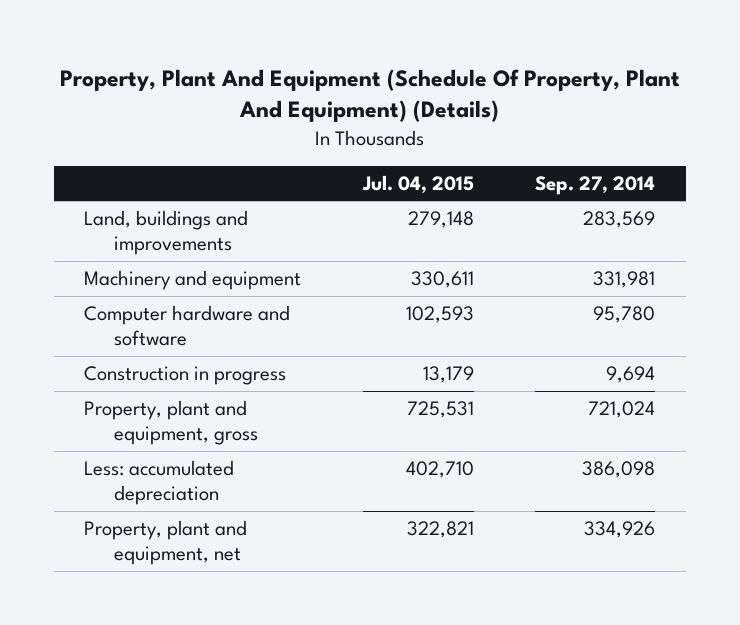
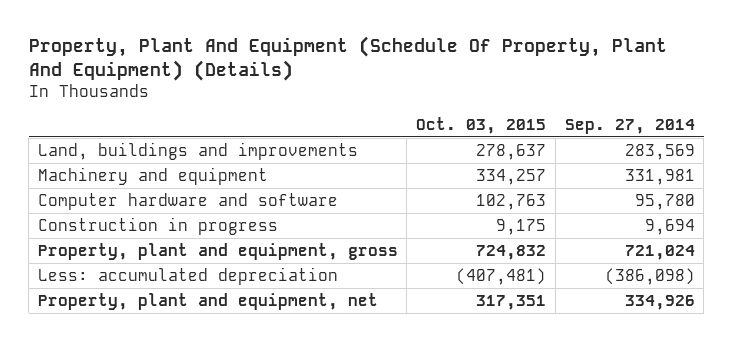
[361,174,474,194] Jul. 04, 2015 -> none
none -> [416,116,547,134] Oct. 03, 2015
[582,461,656,479] 386,098 -> [604,267,695,285] (386,098)

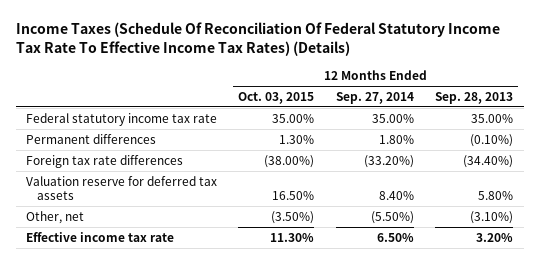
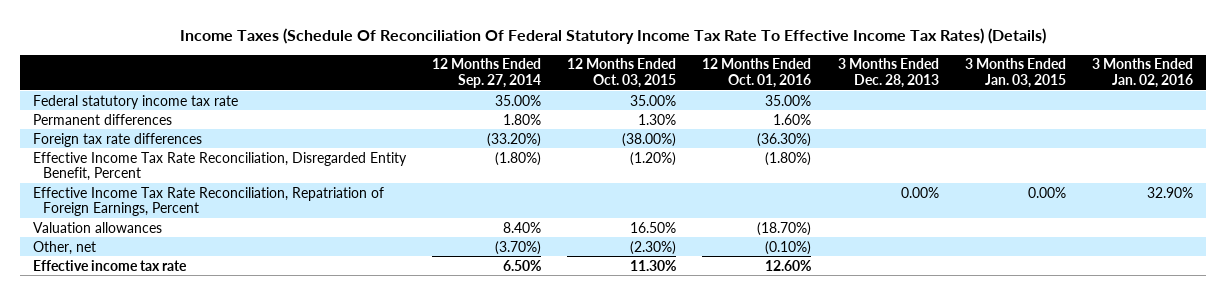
[434,92,513,105] Sep. 28, 2013 -> none
none -> [702,58,812,88] 12 Months Ended Oct. 01, 2016
none -> [837,58,939,88] 3 Months Ended Dec. 28, 2013
none -> [964,58,1066,88] 3 Months Ended Jan. 03, 2015
none -> [1092,58,1194,88] 3 Months Ended Jan. 02, 2016
none -> [32,151,407,182] Effective Income Tax Rate Reconciliation, Disregarded Entity Benefit, Percent
none -> [32,186,384,217] Effective Income Tax Rate Reconciliation, Repatriation of Foreign Earnings, Percent
[26,175,218,201] Valuation reserve for deferred tax assets -> [32,221,162,233] Valuation allowances
[271,210,315,224] (3.50%) -> [630,240,677,255] (2.30%)
[370,210,414,224] (5.50%) -> [495,240,542,255] (3.70%)

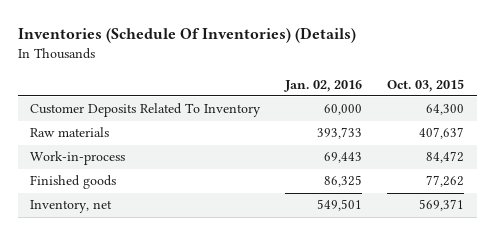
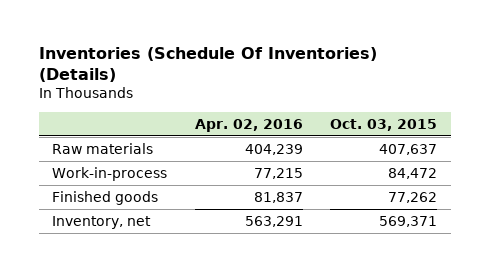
[284,79,363,92] Jan. 02, 2016 -> none
none -> [194,118,303,132] Apr. 02, 2016
[30,103,262,118] Customer Deposits Related To Inventory -> none

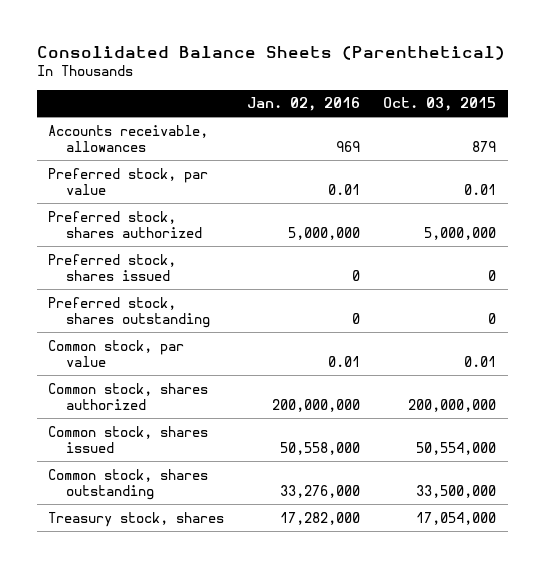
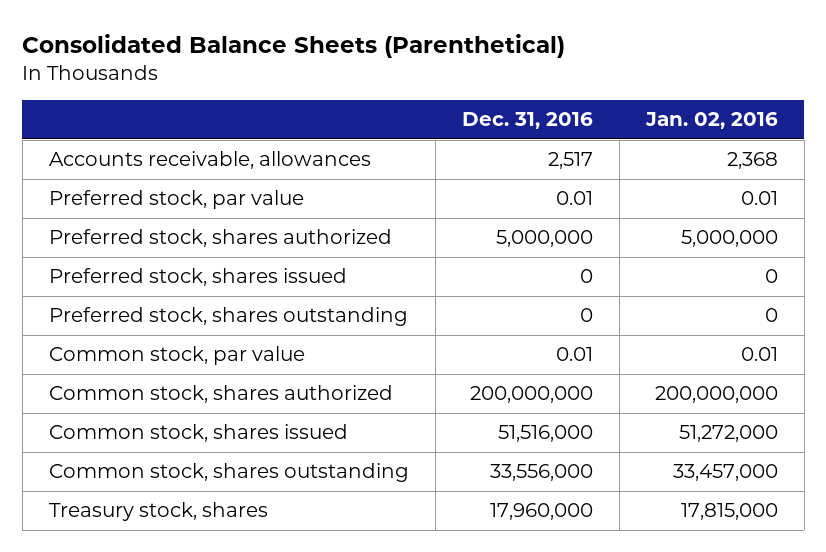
[383,97,497,112] Oct. 03, 2015 -> none
none -> [461,112,593,130] Dec. 31, 2016
[336,141,361,153] 969 -> [726,152,778,170] 2,368
[280,442,361,456] 50,558,000 -> [678,425,778,443] 51,272,000
[280,485,361,499] 33,276,000 -> [672,464,778,482] 33,457,000
[280,511,361,525] 17,282,000 -> [680,503,778,521] 17,815,000

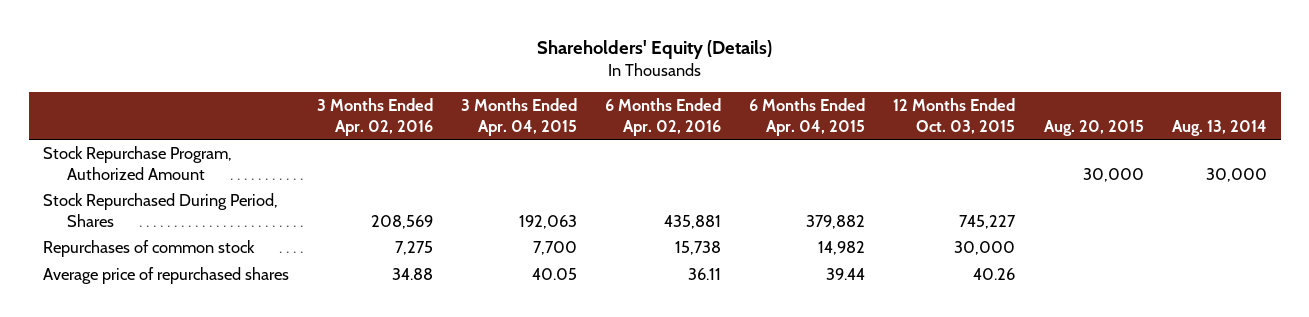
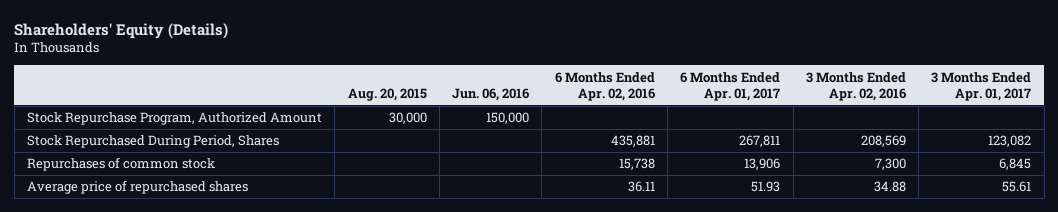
[460,97,577,136] 3 Months Ended Apr. 04, 2015 -> none
[749,97,866,136] 6 Months Ended Apr. 04, 2015 -> none
[893,97,1016,134] 12 Months Ended Oct. 03, 2015 -> none
[1171,119,1267,136] Aug. 13, 2014 -> none
none -> [452,87,530,101] Jun. 06, 2016
none -> [680,71,781,101] 6 Months Ended Apr. 01, 2017
none -> [931,71,1032,101] 3 Months Ended Apr. 01, 2017
[394,240,433,255] 7,275 -> [874,158,906,171] 7,300

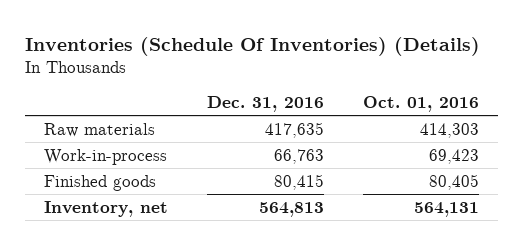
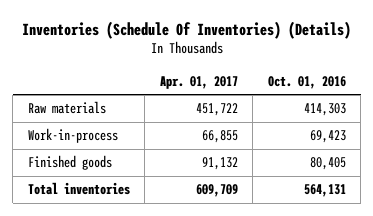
[207,96,325,113] Dec. 31, 2016 -> none
none -> [159,75,238,89] Apr. 01, 2017
[44,200,169,217] Inventory, net -> [27,182,130,196] Total inventories

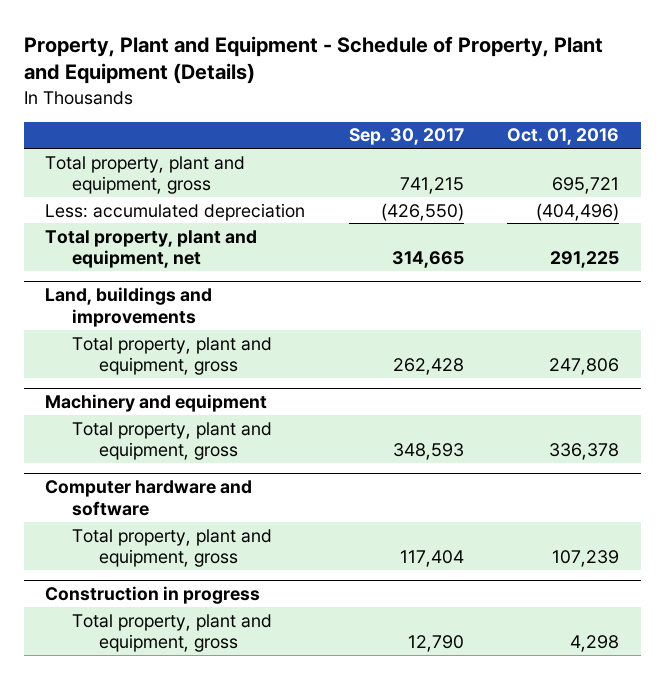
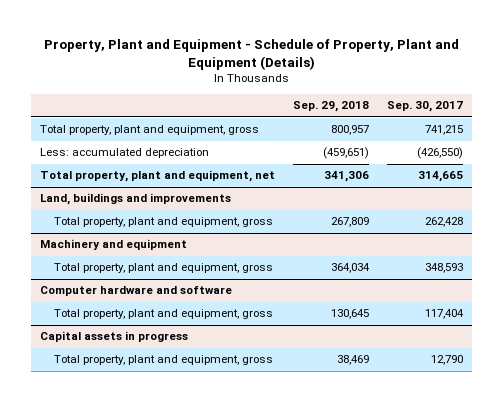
[507,128,620,146] Oct. 01, 2016 -> none
none -> [293,101,370,113] Sep. 29, 2018
[45,586,261,605] Construction in progress -> [40,331,189,343] Capital assets in progress

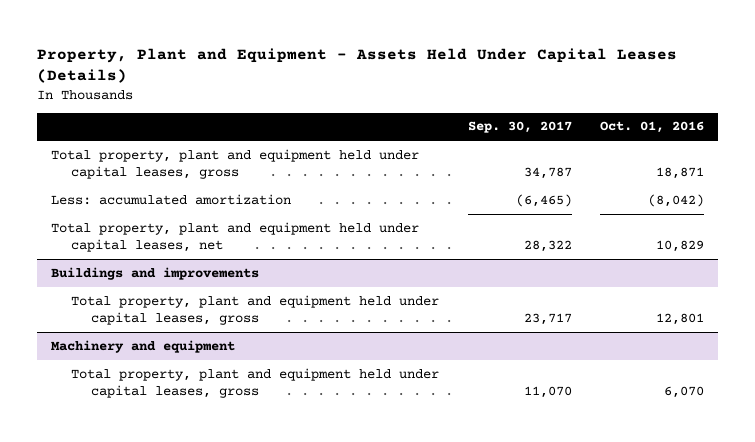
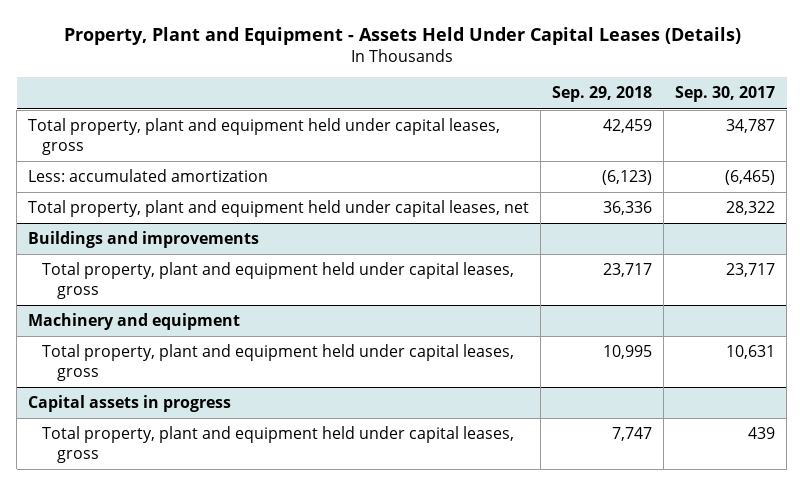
[599,121,704,134] Oct. 01, 2016 -> none
none -> [552,86,653,103] Sep. 29, 2018
[523,386,572,399] 11,070 -> [726,345,776,360] 10,631
none -> [28,395,232,413] Capital assets in progress
none -> [42,426,515,463] Total property, plant and equipment held under capital leases, gross

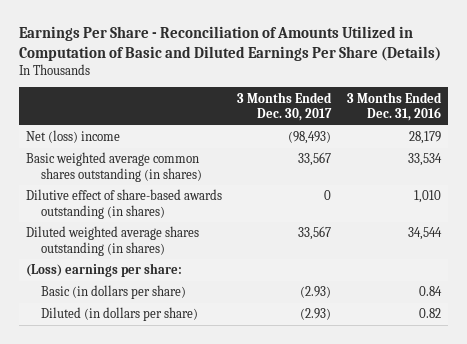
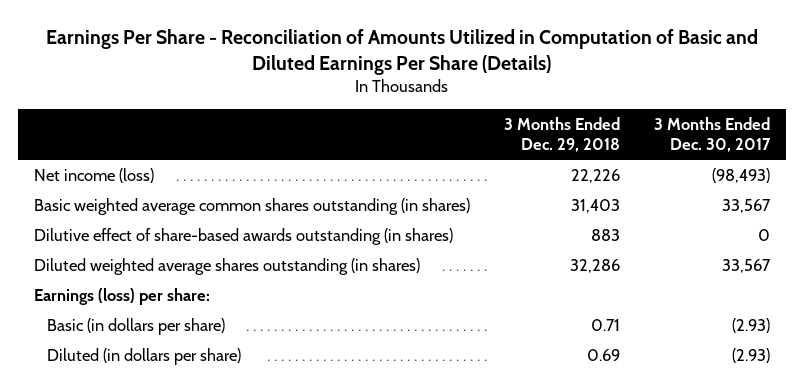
[346,91,442,122] 3 Months Ended Dec. 31, 2016 -> none
none -> [503,116,620,153] 3 Months Ended Dec. 29, 2018
[26,130,121,144] Net (loss) income -> [34,167,155,183] Net income (loss)
[26,263,183,278] (Loss) earnings per share: -> [34,287,211,305] Earnings (loss) per share:

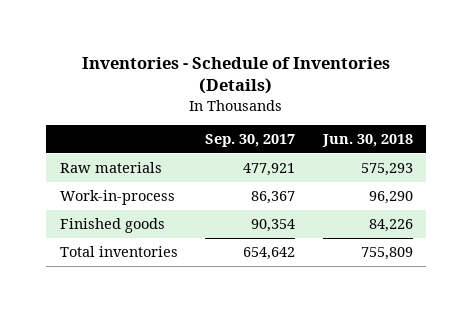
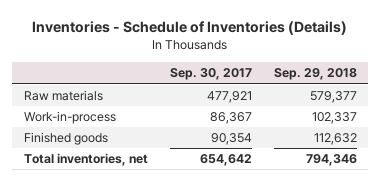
[321,133,413,147] Jun. 30, 2018 -> none
none -> [274,68,358,81] Sep. 29, 2018
[60,245,179,257] Total inventories -> [23,153,148,167] Total inventories, net

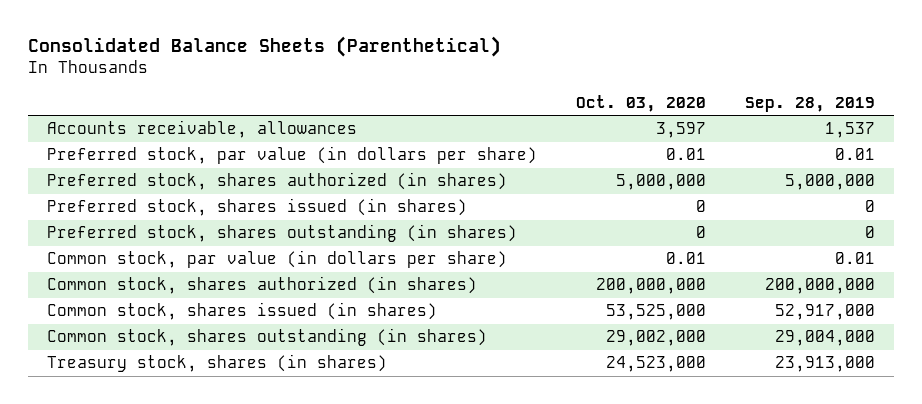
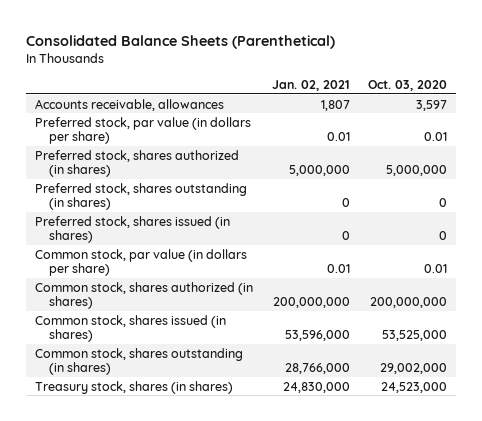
[744,96,875,112] Sep. 28, 2019 -> none
none -> [271,80,350,92] Jan. 02, 2021
[47,198,468,217] Preferred stock, shares issued (in shares) -> [35,215,231,244] Preferred stock, shares issued (in shares)

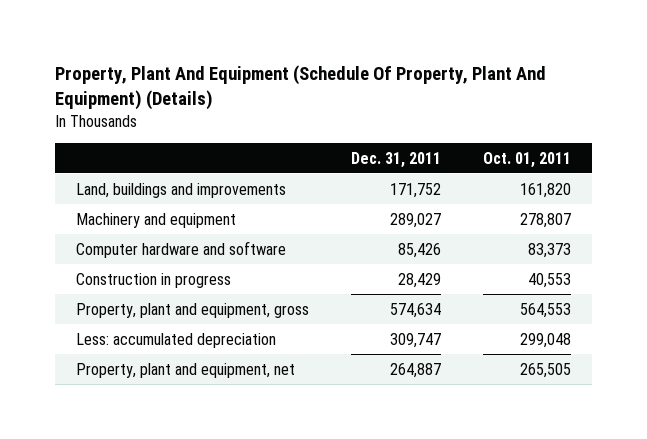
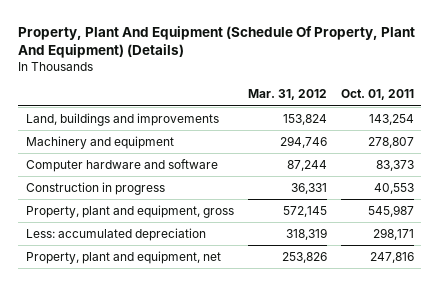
[350,151,441,168] Dec. 31, 2011 -> none
none -> [247,89,327,101] Mar. 31, 2012
[519,182,571,198] 161,820 -> [369,113,415,125] 143,254
[519,302,571,318] 564,553 -> [368,204,415,217] 545,987
[519,332,571,348] 299,048 -> [373,227,415,240] 298,171
[519,362,571,378] 265,505 -> [370,251,415,263] 247,816

